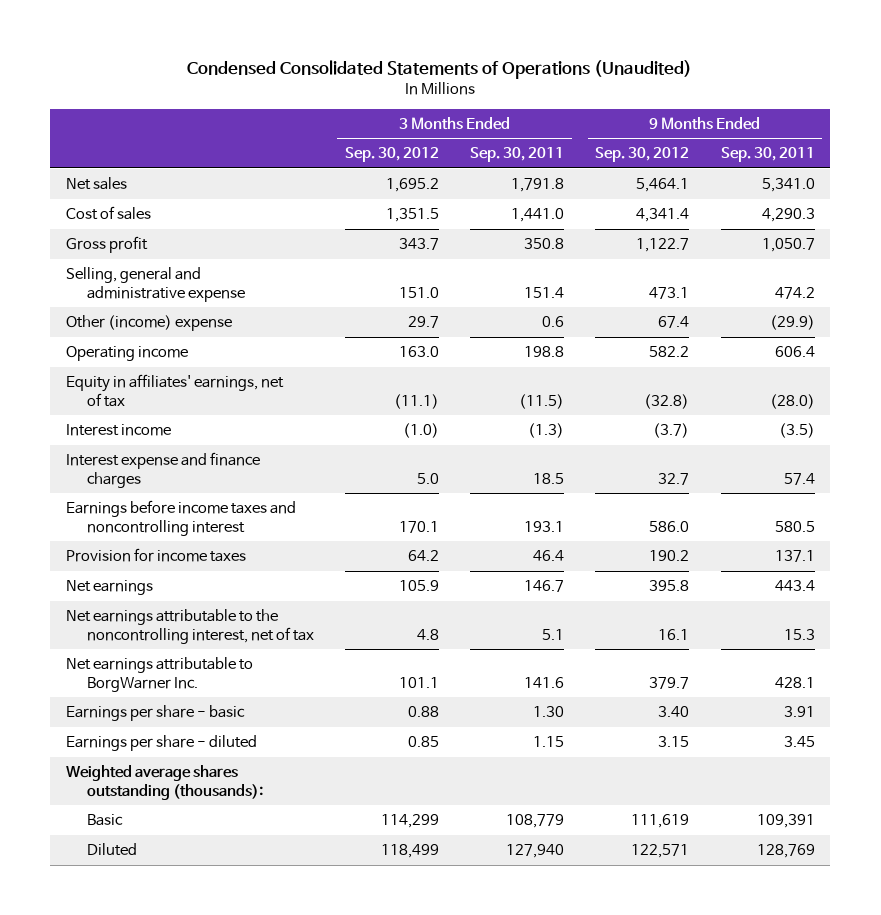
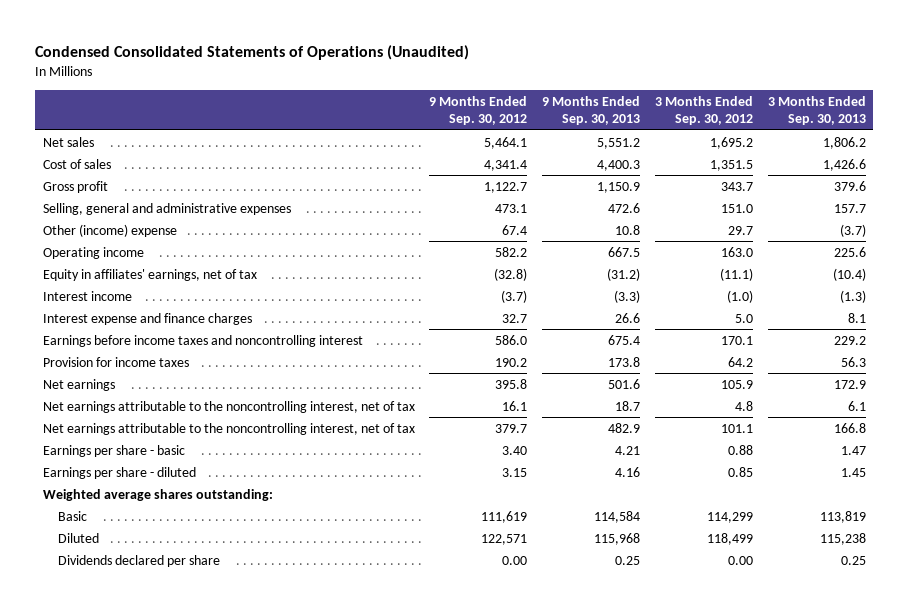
[470,147,565,163] Sep. 30, 2011 -> none
[720,147,815,163] Sep. 30, 2011 -> none
none -> [542,95,641,126] 9 Months Ended Sep. 30, 2013
none -> [767,95,866,126] 3 Months Ended Sep. 30, 2013
[65,267,245,302] Selling, general and administrative expense -> [42,202,291,215] Selling, general and administrative expenses
[65,657,253,692] Net earnings attributable to BorgWarner Inc. -> [42,422,415,435] Net earnings attributable to the noncontrolling interest, net of tax
[65,765,263,800] Weighted average shares outstanding (thousands): -> [42,488,273,501] Weighted average shares outstanding:
none -> [58,554,221,567] Dividends declared per share

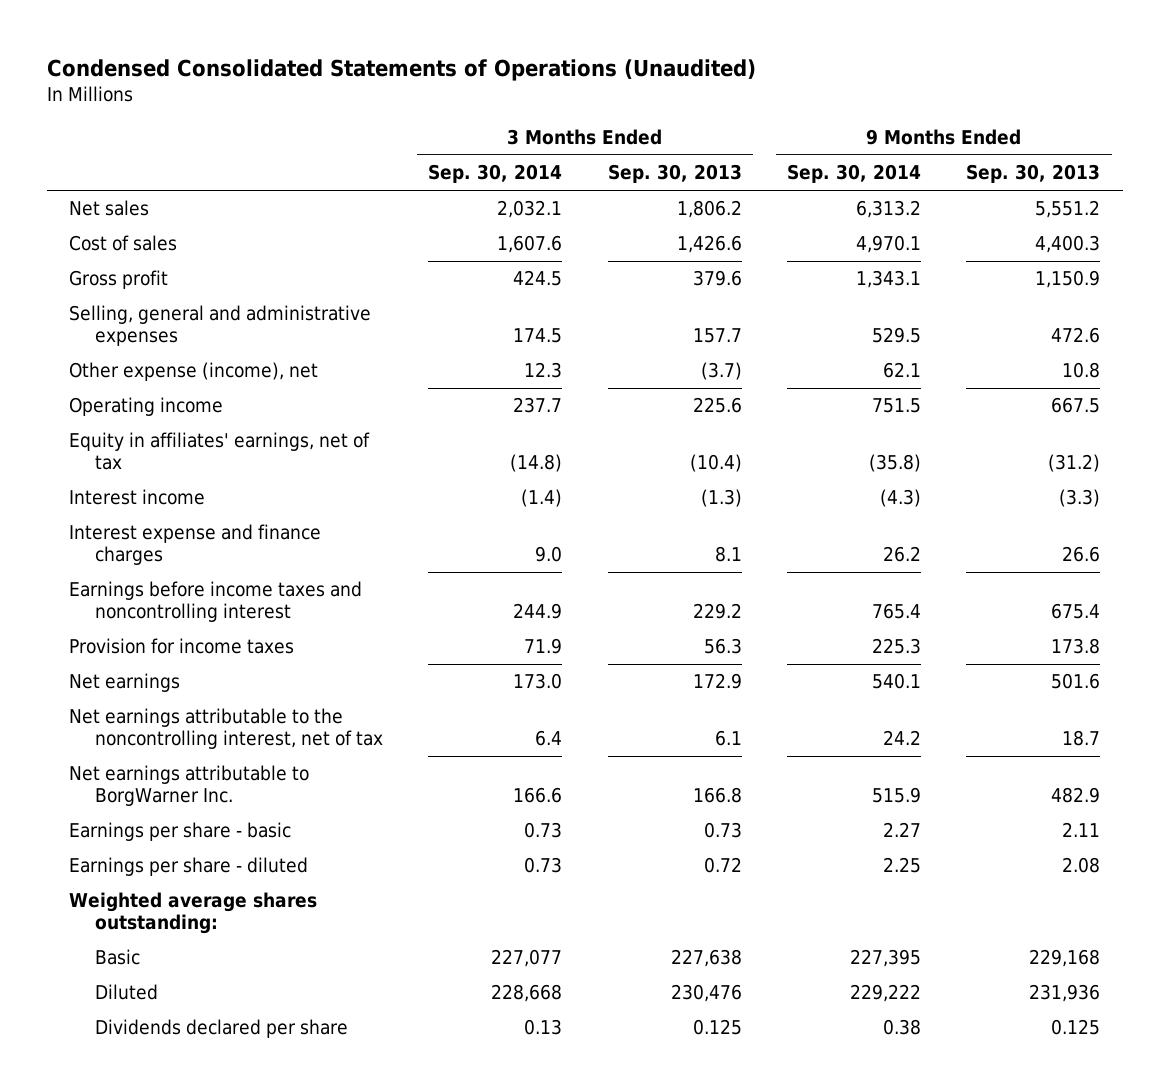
[429,95,528,126] 9 Months Ended Sep. 30, 2012 -> none
[655,95,754,126] 3 Months Ended Sep. 30, 2012 -> none
none -> [428,164,563,184] Sep. 30, 2014
none -> [787,164,922,184] Sep. 30, 2014
[42,223,177,237] Other (income) expense -> [69,362,319,382] Other expense (income), net
[42,422,415,435] Net earnings attributable to the noncontrolling interest, net of tax -> [69,765,310,807] Net earnings attributable to BorgWarner Inc.
[615,445,641,455] 4.21 -> [1062,822,1101,838] 2.11
[840,445,866,455] 1.47 -> [703,822,742,839] 0.73
[615,466,641,477] 4.16 -> [1062,857,1101,874] 2.08
[840,467,866,477] 1.45 -> [703,857,742,874] 0.72
[594,510,641,523] 114,584 -> [1029,949,1101,968] 229,168
[819,510,866,523] 113,819 -> [670,949,742,968] 227,638
[594,532,641,545] 115,968 -> [1029,984,1101,1003] 231,936
[819,532,866,545] 115,238 -> [670,984,742,1003] 230,476
[615,555,641,565] 0.25 -> [1051,1019,1101,1036] 0.125
[840,555,866,565] 0.25 -> [692,1019,742,1036] 0.125

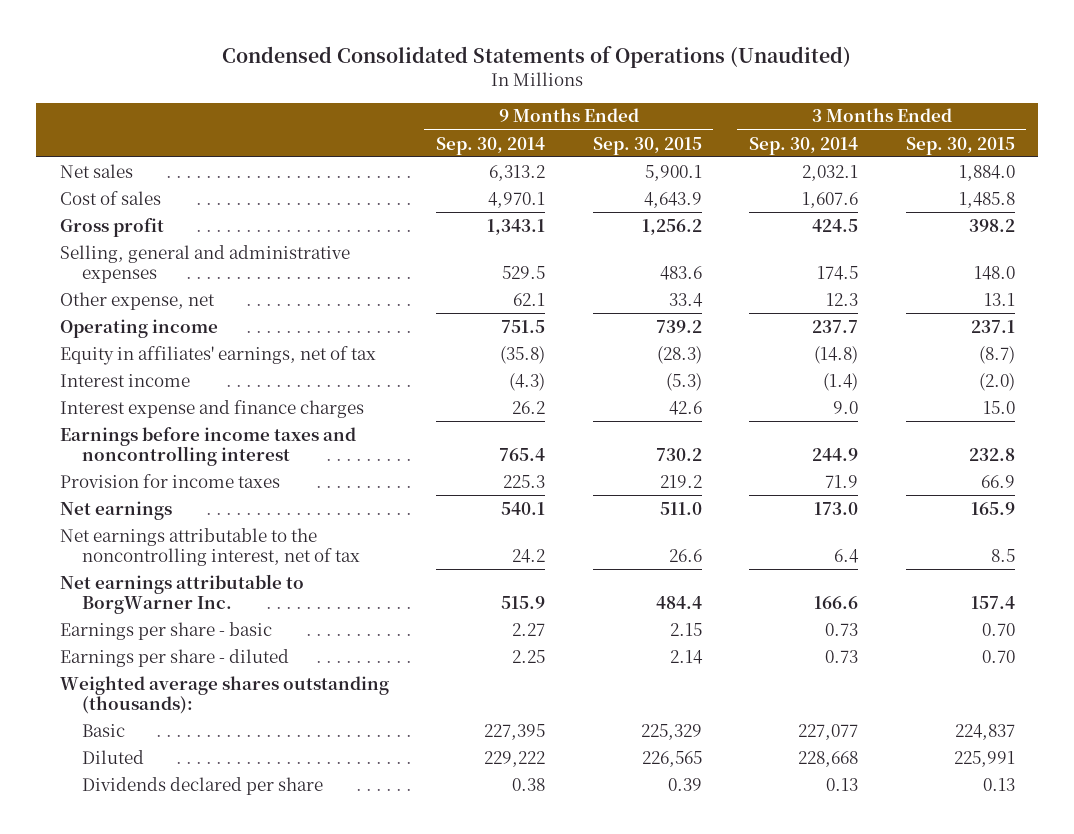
[607,164,742,184] Sep. 30, 2013 -> none
[966,164,1101,184] Sep. 30, 2013 -> none
none -> [592,136,702,155] Sep. 30, 2015
none -> [905,136,1015,155] Sep. 30, 2015
[69,362,319,382] Other expense (income), net -> [59,291,215,310] Other expense, net
[69,892,318,935] Weighted average shares outstanding: -> [59,675,389,715] Weighted average shares outstanding (thousands):

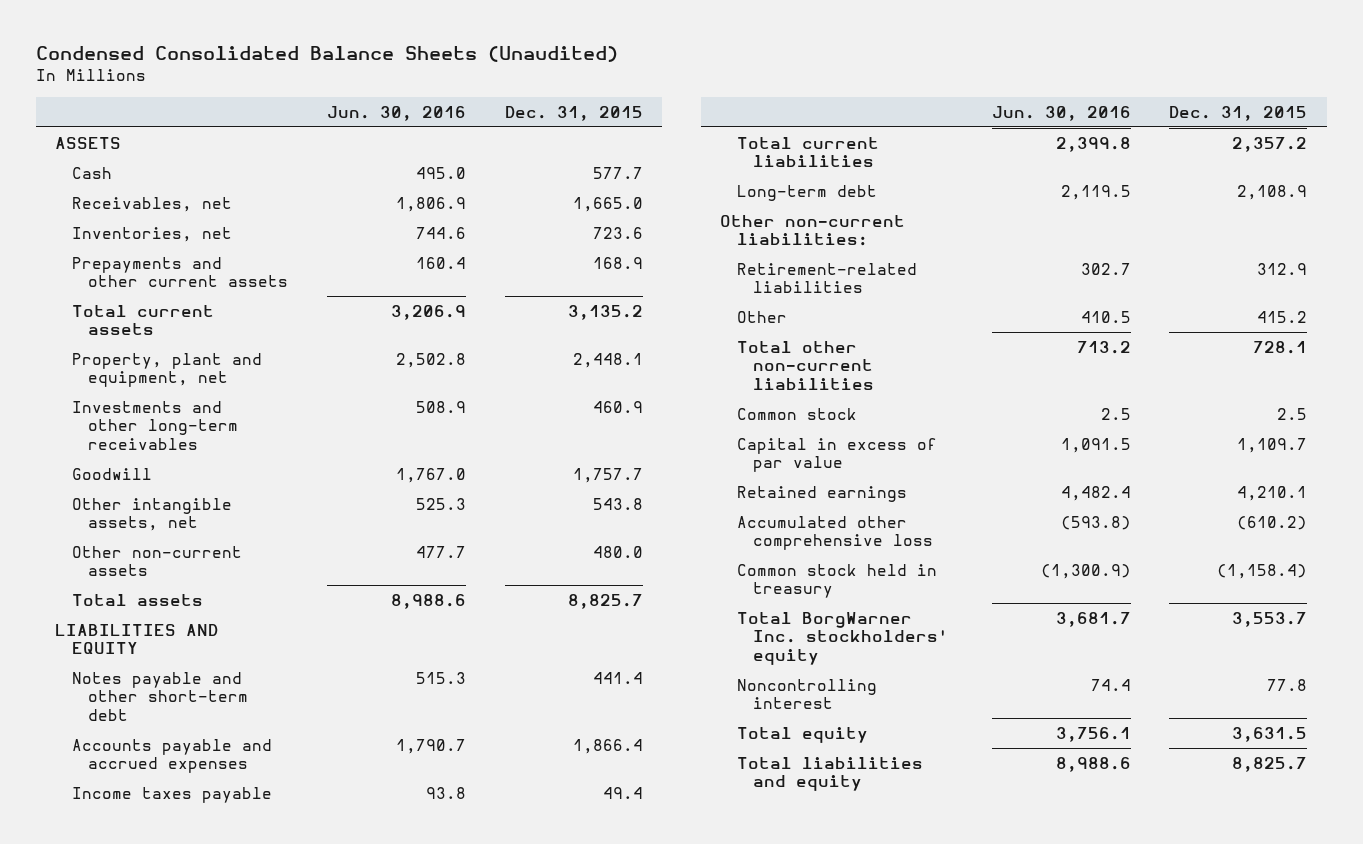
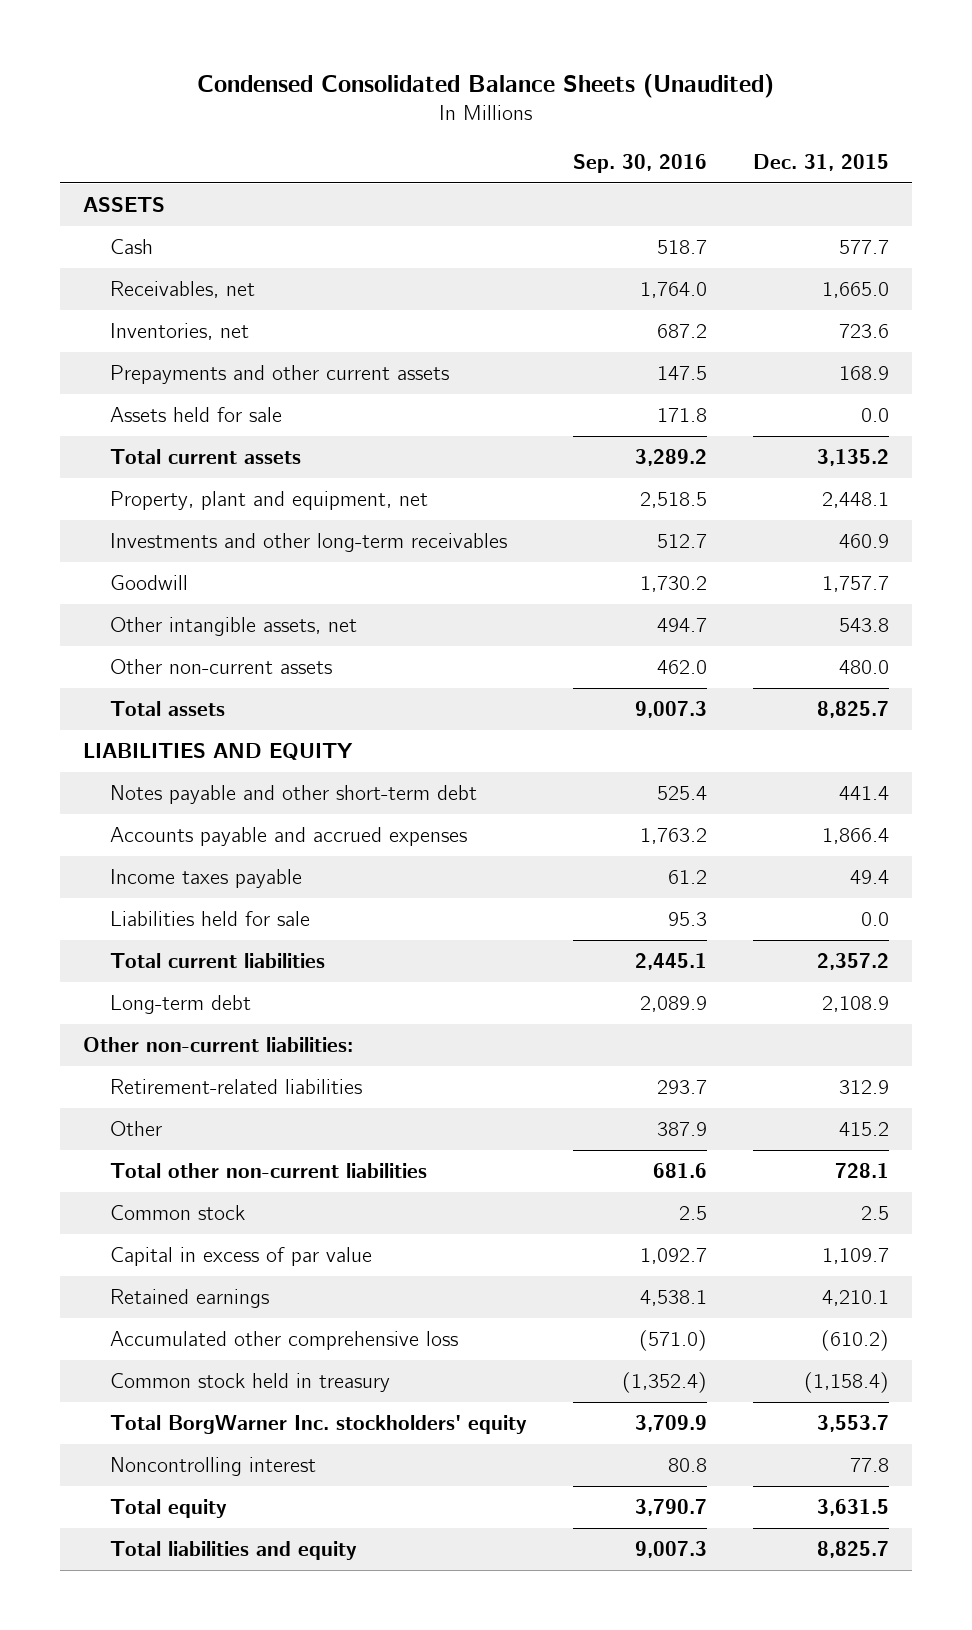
[326,105,466,121] Jun. 30, 2016 -> none
none -> [572,153,707,173] Sep. 30, 2016
none -> [109,407,282,423] Assets held for sale
none -> [109,911,310,927] Liabilities held for sale

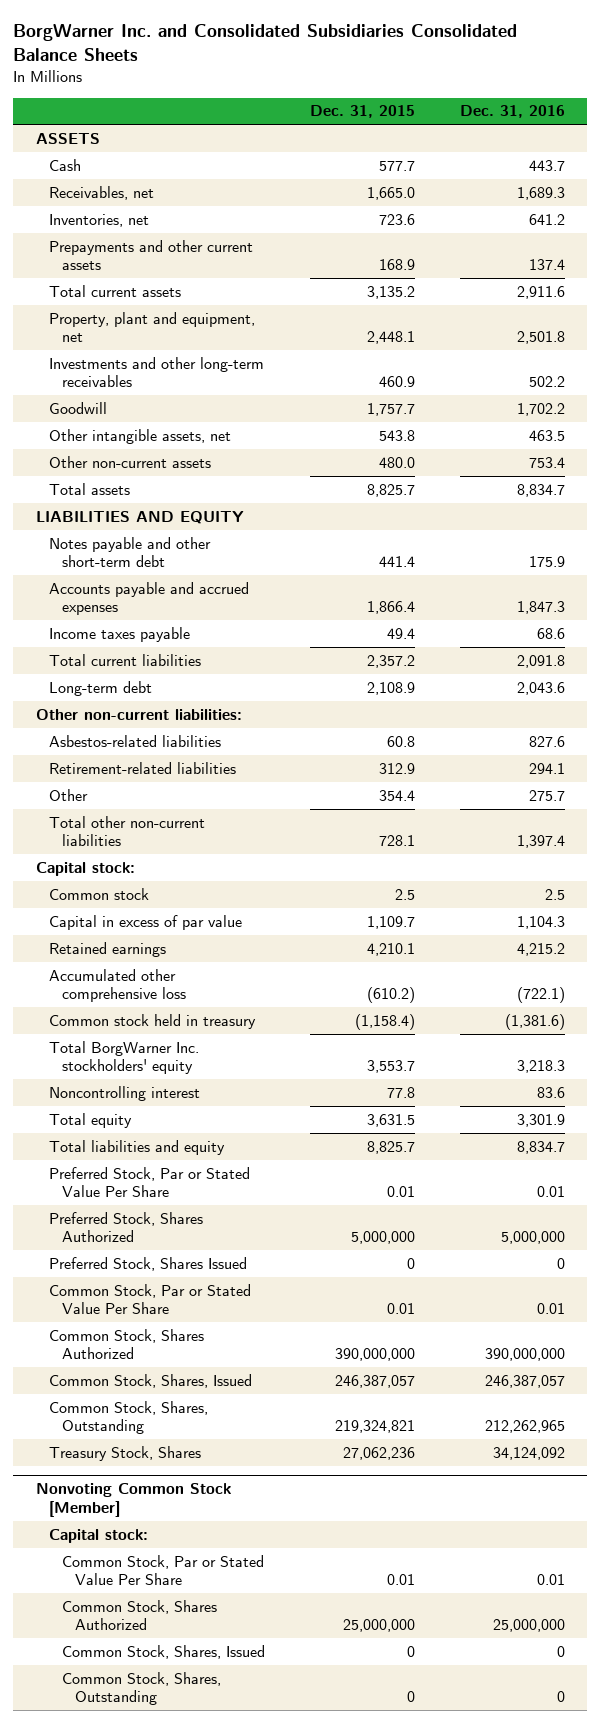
[197,73,775,98] Condensed Consolidated Balance Sheets (Unaudited) -> [13,24,518,62] BorgWarner Inc. and Consolidated Subsidiaries Consolidated Balance Sheets
[572,153,707,173] Sep. 30, 2016 -> none
none -> [459,105,565,119] Dec. 31, 2016
[109,407,282,423] Assets held for sale -> none
[109,911,310,927] Liabilities held for sale -> none
none -> [48,734,221,747] Asbestos-related liabilities
[839,1122,890,1137] 415.2 -> [378,789,415,801] 354.4
none -> [35,861,135,876] Capital stock:
none -> [48,1166,250,1198] Preferred Stock, Par or Stated Value Per Share
none -> [48,1211,203,1243] Preferred Stock, Shares Authorized
none -> [48,1256,247,1271] Preferred Stock, Shares Issued
none -> [48,1283,251,1315] Common Stock, Par or Stated Value Per Share
none -> [48,1328,204,1360] Common Stock, Shares Authorized
none -> [48,1373,252,1388] Common Stock, Shares, Issued
none -> [48,1400,208,1435] Common Stock, Shares, Outstanding
none -> [48,1445,201,1461] Treasury Stock, Shares
none -> [35,1483,231,1517] Nonvoting Common Stock [Member]
none -> [48,1528,148,1543] Capital stock:
none -> [62,1554,265,1586] Common Stock, Par or Stated Value Per Share
none -> [62,1599,218,1631] Common Stock, Shares Authorized
none -> [62,1644,266,1659] Common Stock, Shares, Issued
none -> [62,1671,222,1706] Common Stock, Shares, Outstanding

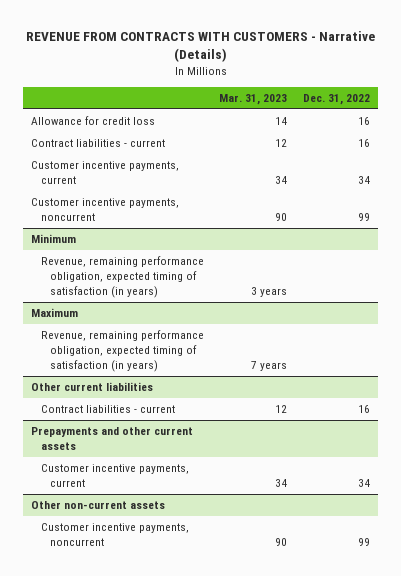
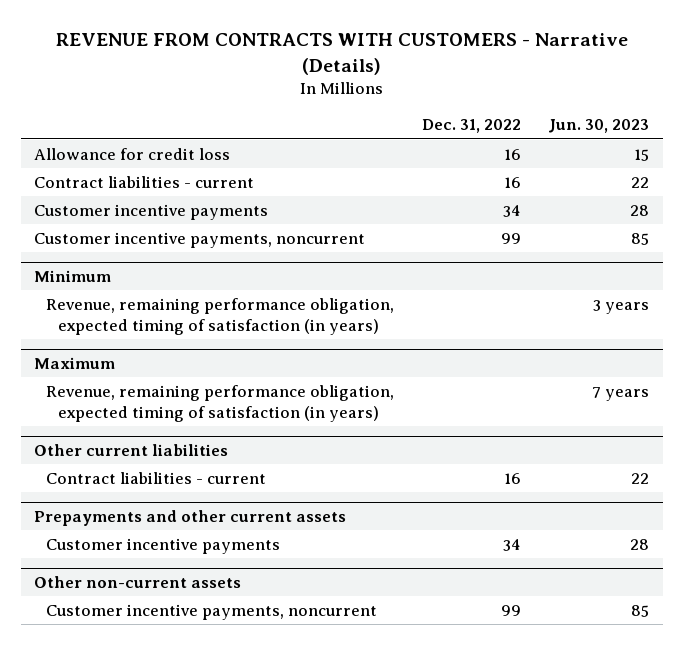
[219,93,288,105] Mar. 31, 2023 -> none
none -> [548,119,650,134] Jun. 30, 2023
[31,161,180,184] Customer incentive payments, current -> [34,203,269,220] Customer incentive payments
[40,464,189,487] Customer incentive payments, current -> [46,537,281,554] Customer incentive payments

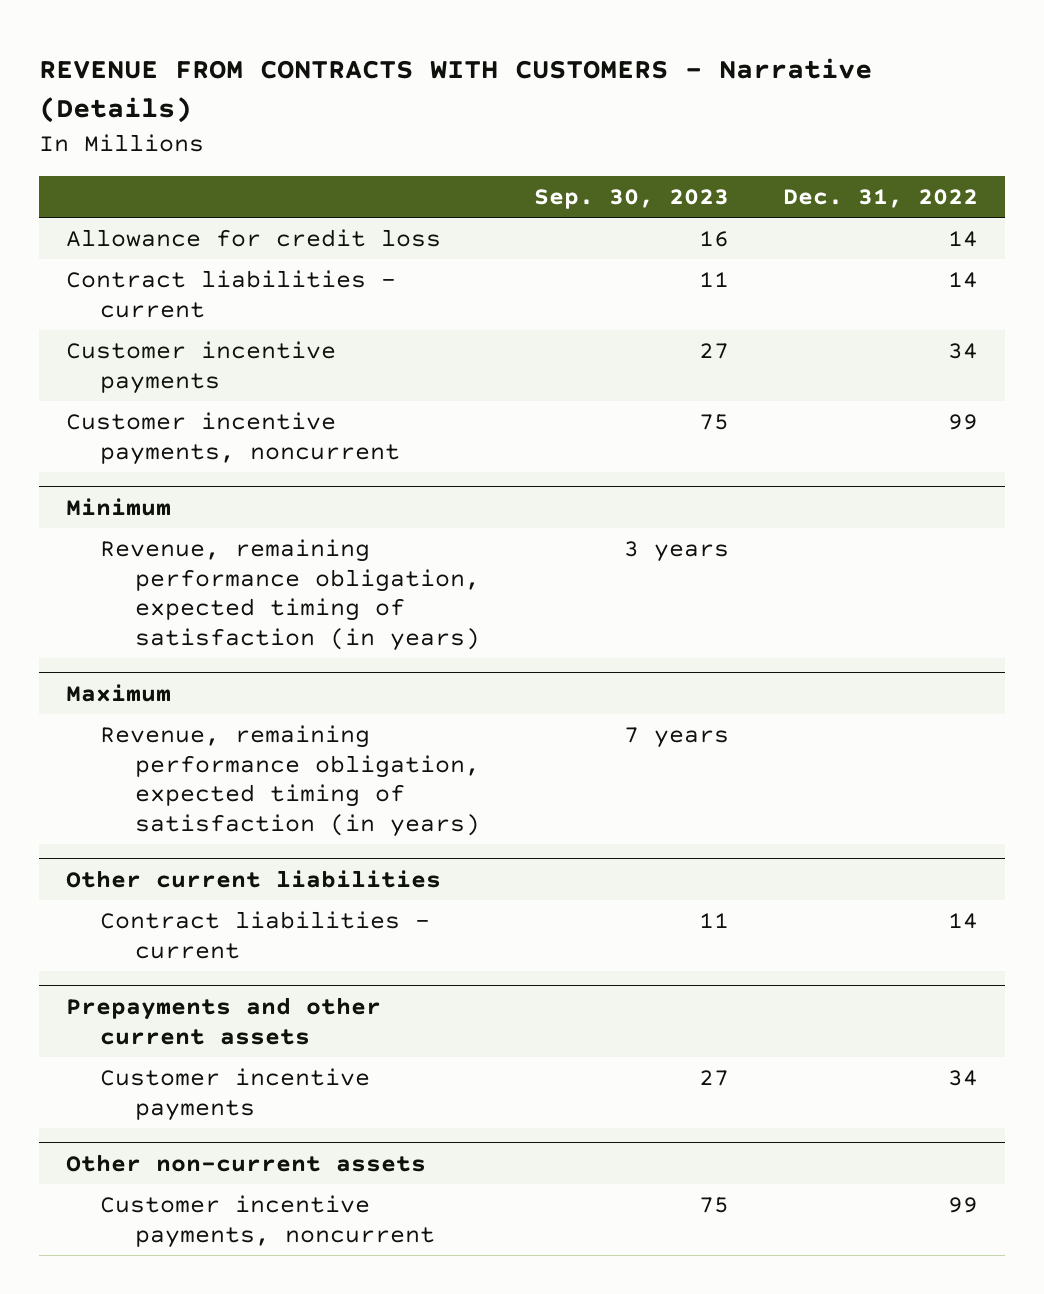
[548,119,650,134] Jun. 30, 2023 -> none
none -> [534,189,730,210] Sep. 30, 2023
[503,148,521,160] 16 -> [947,231,978,248] 14
[503,176,521,188] 16 -> [947,272,978,289] 14
[503,472,521,484] 16 -> [947,913,978,930] 14

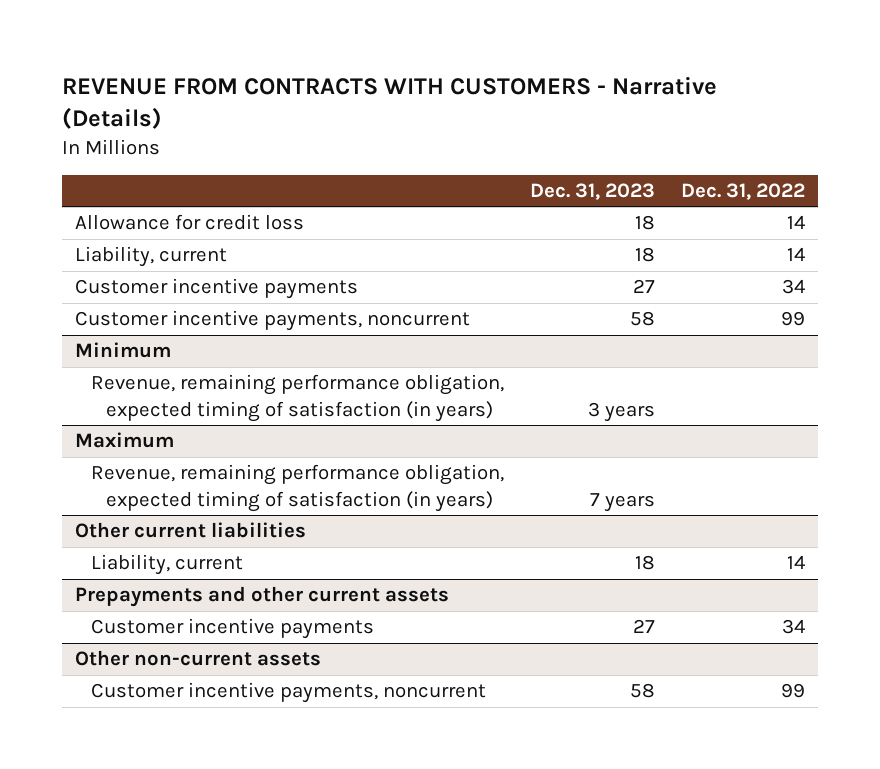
[534,189,730,210] Sep. 30, 2023 -> none
none -> [529,183,655,201] Dec. 31, 2023
[65,270,396,318] Contract liabilities - current -> [75,246,228,268] Liability, current
[100,911,431,959] Contract liabilities - current -> [90,554,243,576] Liability, current

